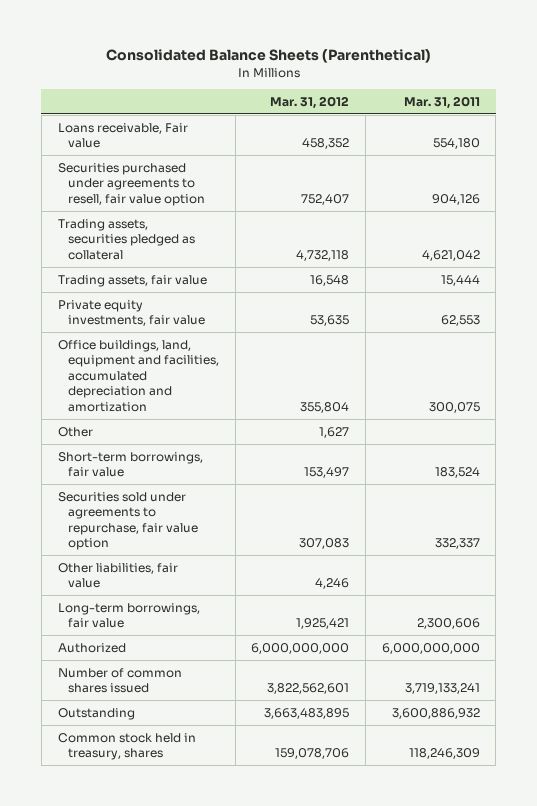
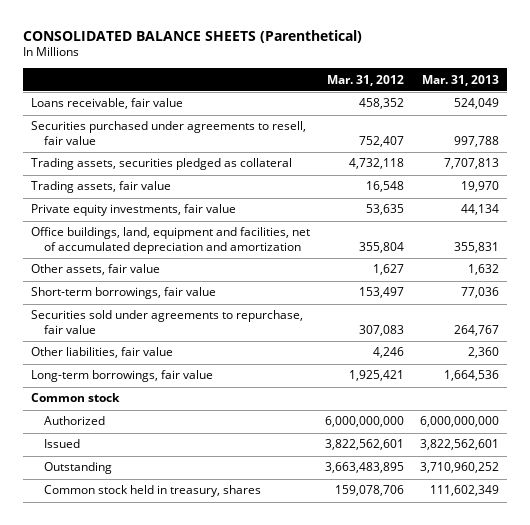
[105,49,431,64] Consolidated Balance Sheets (Parenthetical) -> [22,29,362,43] CONSOLIDATED BALANCE SHEETS (Parenthetical)
[403,95,480,109] Mar. 31, 2011 -> none
none -> [422,74,500,86] Mar. 31, 2013
[57,122,188,149] Loans receivable, Fair value -> [30,98,183,110] Loans receivable, fair value
[57,162,206,206] Securities purchased under agreements to resell, fair value option -> [30,121,306,146] Securities purchased under agreements to resell, fair value
[57,339,220,412] Office buildings, land, equipment and facilities, accumulated depreciation and amortization -> [30,227,310,255] Office buildings, land, equipment and facilities, net of accumulated depreciation and amortization
[57,426,93,437] Other -> [30,264,160,276] Other assets, fair value
[57,491,199,551] Securities sold under agreements to repurchase, fair value option -> [30,310,303,335] Securities sold under agreements to repurchase, fair value
none -> [30,393,120,403] Common stock
[57,667,182,694] Number of common shares issued -> [43,439,80,449] Issued

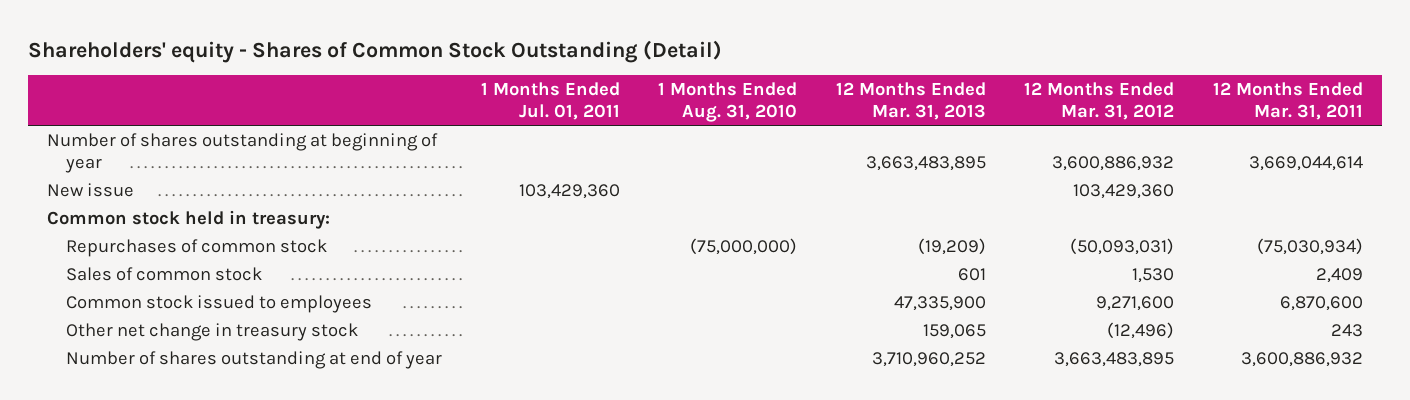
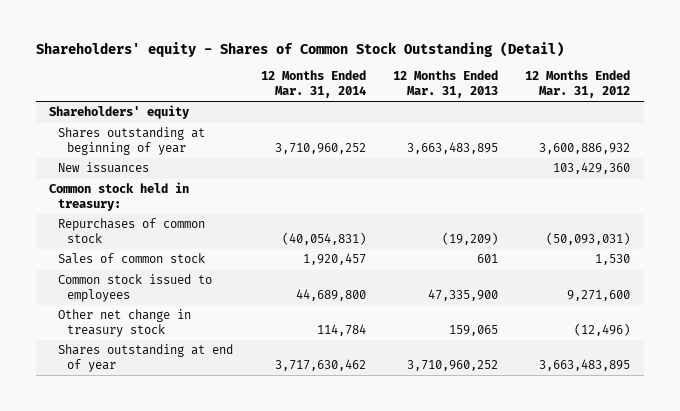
[480,82,620,121] 1 Months Ended Jul. 01, 2011 -> none
[658,82,798,123] 1 Months Ended Aug. 31, 2010 -> none
[1212,82,1363,121] 12 Months Ended Mar. 31, 2011 -> none
none -> [260,70,366,99] 12 Months Ended Mar. 31, 2014
none -> [49,105,191,120] Shareholders' equity
[47,133,439,173] Number of shares outstanding at beginning of year -> [58,127,206,156] Shares outstanding at beginning of year
[47,183,135,198] New issue -> [58,162,150,174] New issuances
[66,351,443,370] Number of shares outstanding at end of year -> [58,344,234,373] Shares outstanding at end of year

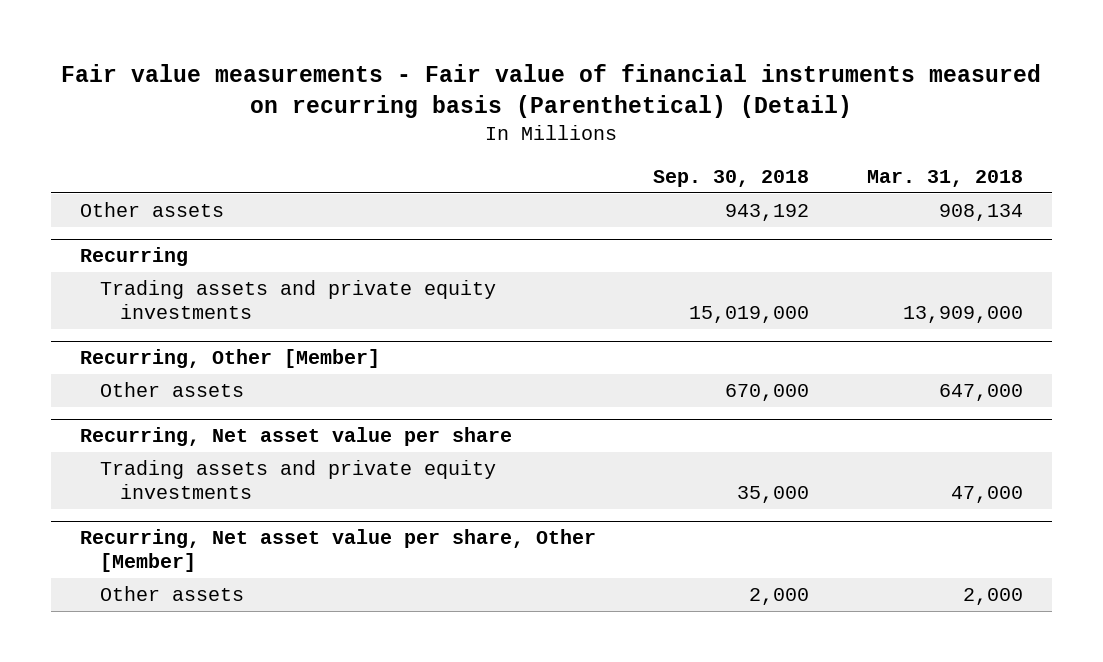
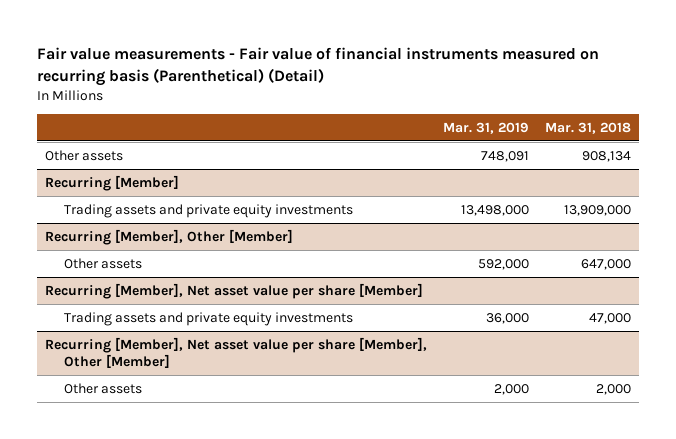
[653,169,810,187] Sep. 30, 2018 -> none
none -> [442,121,529,134] Mar. 31, 2019
[79,247,188,267] Recurring -> [45,174,180,191] Recurring [Member]
[79,349,380,369] Recurring, Other [Member] -> [45,228,294,245] Recurring [Member], Other [Member]
[79,427,512,447] Recurring, Net asset value per share -> [45,282,424,299] Recurring [Member], Net asset value per share [Member]
[79,529,596,573] Recurring, Net asset value per share, Other [Member] -> [45,336,428,368] Recurring [Member], Net asset value per share [Member], Other [Member]

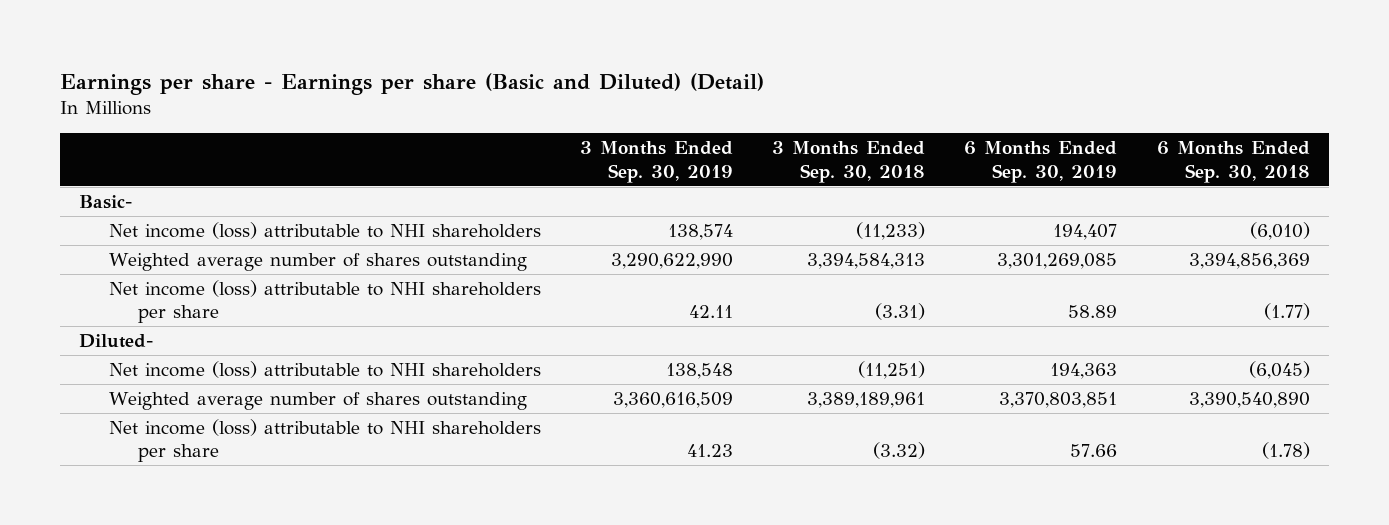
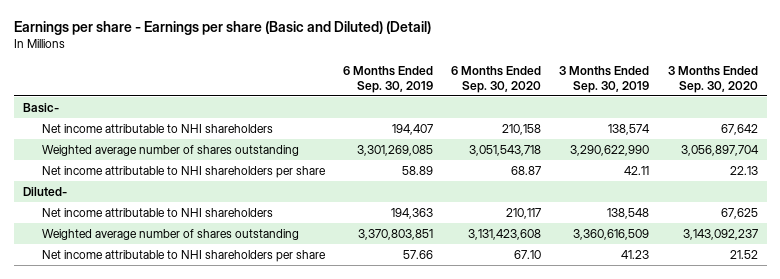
[772,141,926,183] 3 Months Ended Sep. 30, 2018 -> none
[1156,141,1310,183] 6 Months Ended Sep. 30, 2018 -> none
none -> [451,66,542,93] 6 Months Ended Sep. 30, 2020
none -> [667,66,758,93] 3 Months Ended Sep. 30, 2020
[108,222,541,240] Net income (loss) attributable to NHI shareholders -> [41,123,273,133] Net income attributable to NHI shareholders
[108,280,541,324] Net income (loss) attributable to NHI shareholders per share -> [41,165,326,178] Net income attributable to NHI shareholders per share
[108,361,541,379] Net income (loss) attributable to NHI shareholders -> [41,207,273,217] Net income attributable to NHI shareholders
[108,419,541,463] Net income (loss) attributable to NHI shareholders per share -> [41,249,326,262] Net income attributable to NHI shareholders per share

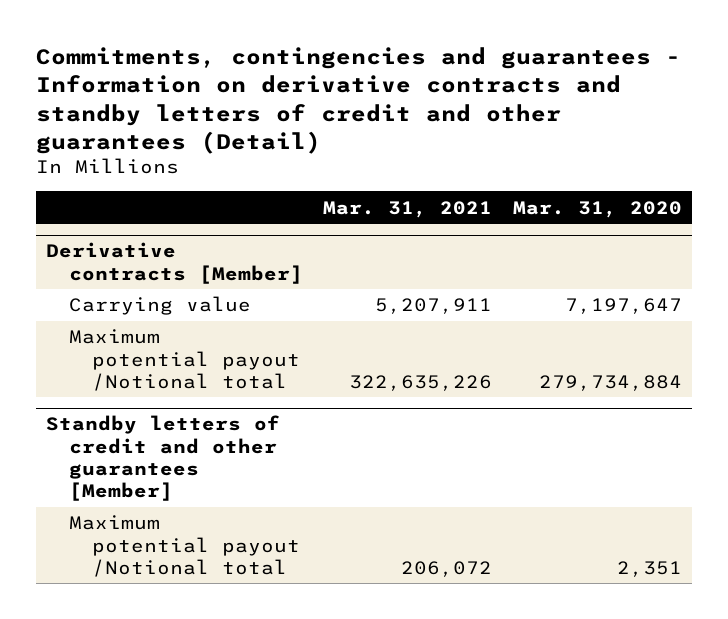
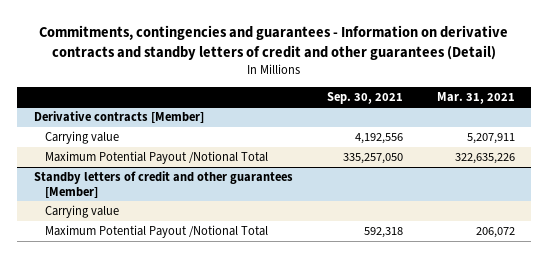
[512,200,682,218] Mar. 31, 2020 -> none
none -> [326,91,403,104] Sep. 30, 2021
[68,329,300,391] Maximum potential payout /Notional total -> [44,151,268,165] Maximum Potential Payout /Notional Total
none -> [44,205,119,219] Carrying value
[68,515,300,577] Maximum potential payout /Notional total -> [44,225,268,239] Maximum Potential Payout /Notional Total

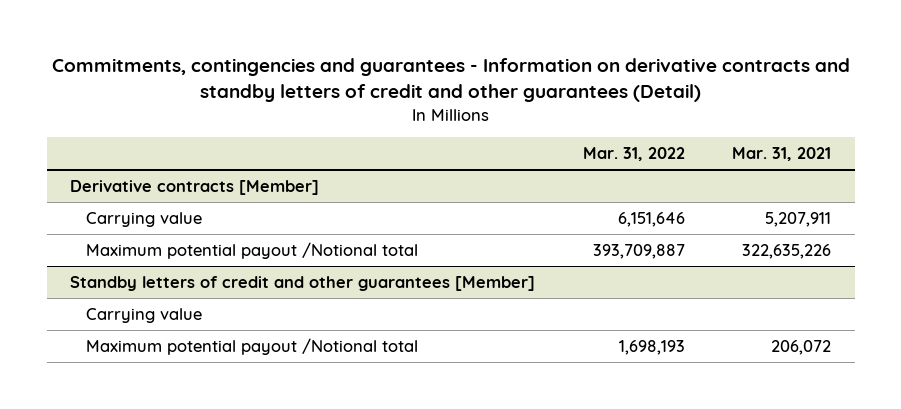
[326,91,403,104] Sep. 30, 2021 -> none
none -> [582,147,685,162] Mar. 31, 2022
[44,151,268,165] Maximum Potential Payout /Notional Total -> [86,241,419,259] Maximum potential payout /Notional total
[44,225,268,239] Maximum Potential Payout /Notional Total -> [86,337,419,355] Maximum potential payout /Notional total

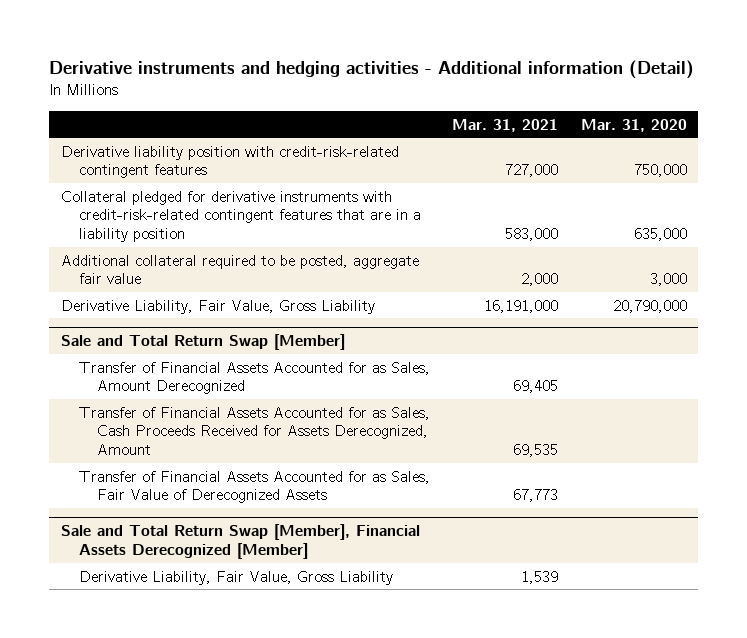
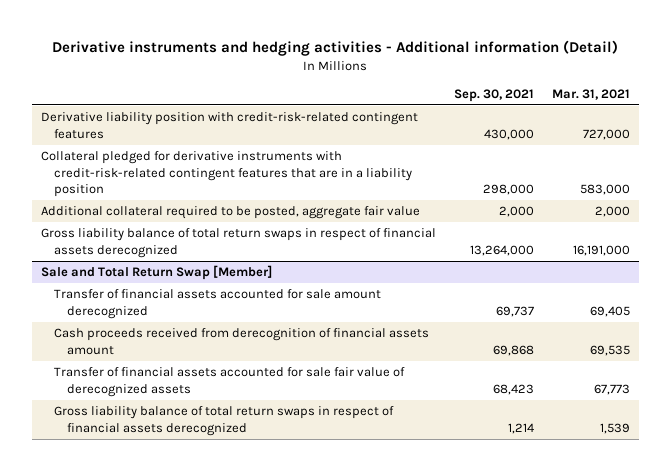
[580,118,687,132] Mar. 31, 2020 -> none
none -> [453,88,534,102] Sep. 30, 2021
[60,299,375,314] Derivative Liability, Fair Value, Gross Liability -> [41,228,437,258] Gross liability balance of total return swaps in respect of financial assets derecognized
[60,524,420,559] Sale and Total Return Swap [Member], Financial Assets Derecognized [Member] -> none
[78,361,430,395] Transfer of Financial Assets Accounted for as Sales, Amount Derecognized -> [54,289,382,319] Transfer of financial assets accounted for sale amount derecognized
[78,406,430,456] Transfer of Financial Assets Accounted for as Sales, Cash Proceeds Received for Assets Derecognized, Amount -> [54,328,430,355] Cash proceeds received from derecognition of financial assets amount
[78,470,430,504] Transfer of Financial Assets Accounted for as Sales, Fair Value of Derecognized Assets -> [54,367,406,397] Transfer of financial assets accounted for sale fair value of derecognized assets
[78,570,393,585] Derivative Liability, Fair Value, Gross Liability -> [54,406,395,436] Gross liability balance of total return swaps in respect of financial assets derecognized

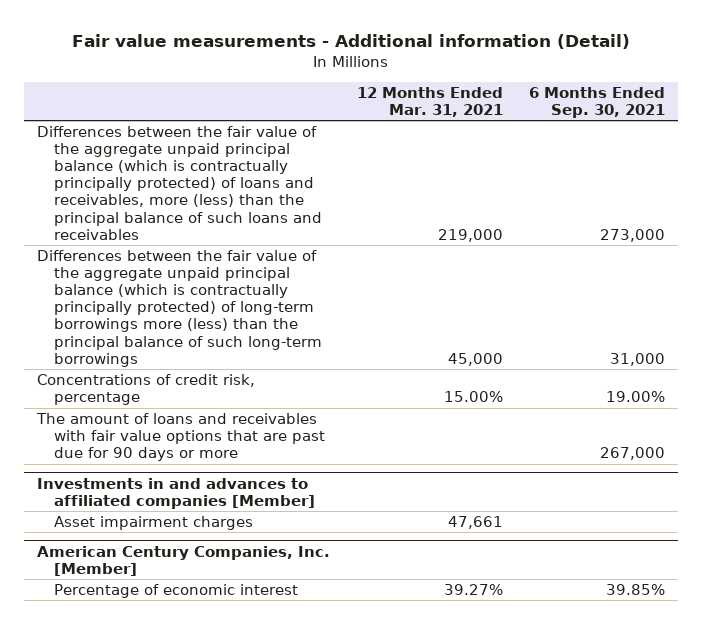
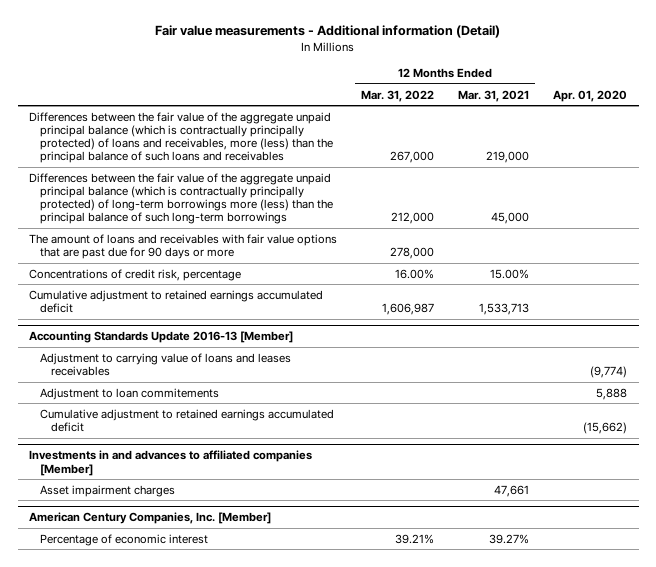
[529,86,666,118] 6 Months Ended Sep. 30, 2021 -> none
none -> [361,89,435,102] Mar. 31, 2022
none -> [552,89,627,102] Apr. 01, 2020
[37,374,256,406] Concentrations of credit risk, percentage -> [29,268,242,281] Concentrations of credit risk, percentage
none -> [29,289,324,313] Cumulative adjustment to retained earnings accumulated deficit
none -> [29,331,294,344] Accounting Standards Update 2016-13 [Member]
none -> [40,352,292,376] Adjustment to carrying value of loans and leases receivables
none -> [40,387,220,400] Adjustment to loan commitements
none -> [40,408,335,432] Cumulative adjustment to retained earnings accumulated deficit

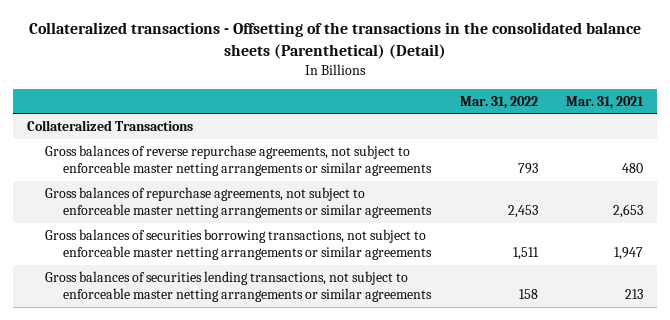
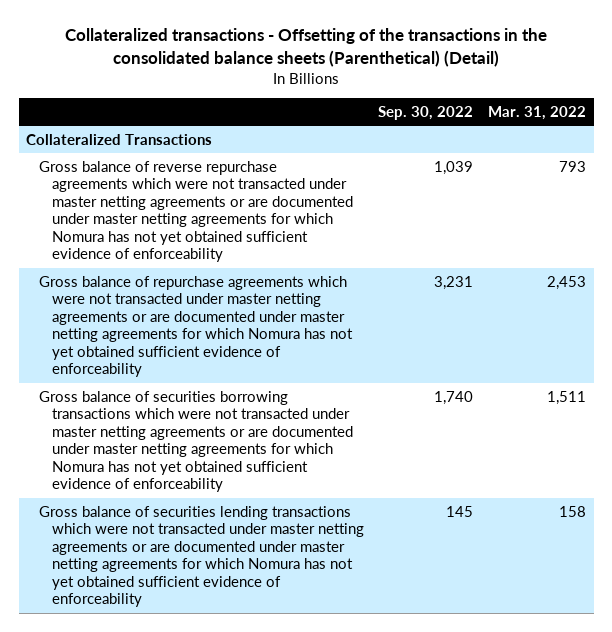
[565,95,644,109] Mar. 31, 2021 -> none
none -> [378,106,474,121] Sep. 30, 2022
[45,145,433,177] Gross balances of reverse repurchase agreements, not subject to enforceable master netting arrangements or similar agreements -> [38,160,353,263] Gross balance of reverse repurchase agreements which were not transacted under master netting agreements or are documented under master netting agreements for which Nomura has not yet obtained sufficient evidence of enforceability
[45,187,433,219] Gross balances of repurchase agreements, not subject to enforceable master netting arrangements or similar agreements -> [38,275,353,378] Gross balance of repurchase agreements which were not transacted under master netting agreements or are documented under master netting agreements for which Nomura has not yet obtained sufficient evidence of enforceability
[45,229,433,261] Gross balances of securities borrowing transactions, not subject to enforceable master netting arrangements or similar agreements -> [38,390,353,493] Gross balance of securities borrowing transactions which were not transacted under master netting agreements or are documented under master netting agreements for which Nomura has not yet obtained sufficient evidence of enforceability
[45,271,433,303] Gross balances of securities lending transactions, not subject to enforceable master netting arrangements or similar agreements -> [38,505,364,608] Gross balance of securities lending transactions which were not transacted under master netting agreements or are documented under master netting agreements for which Nomura has not yet obtained sufficient evidence of enforceability

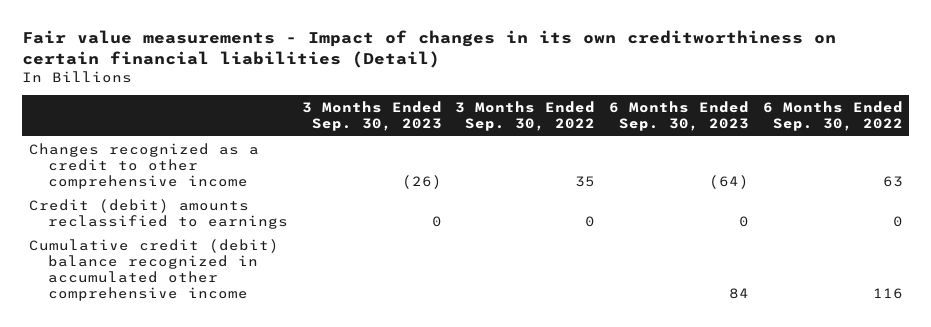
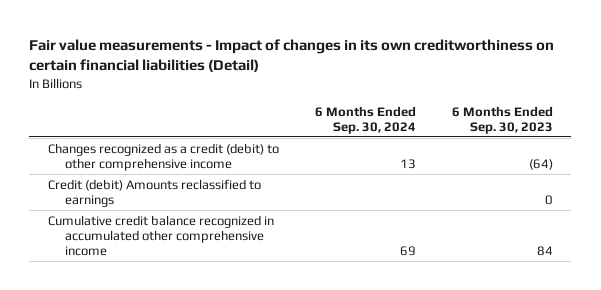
[301,101,442,132] 3 Months Ended Sep. 30, 2023 -> none
[455,101,596,132] 3 Months Ended Sep. 30, 2022 -> none
[762,101,903,132] 6 Months Ended Sep. 30, 2022 -> none
none -> [314,105,416,134] 6 Months Ended Sep. 30, 2024
[28,143,259,189] Changes recognized as a credit to other comprehensive income -> [47,142,279,171] Changes recognized as a credit (debit) to other comprehensive income
[28,199,288,229] Credit (debit) amounts reclassified to earnings -> [47,178,261,207] Credit (debit) Amounts reclassified to earnings
[28,239,279,301] Cumulative credit (debit) balance recognized in accumulated other comprehensive income -> [47,214,274,257] Cumulative credit balance recognized in accumulated other comprehensive income

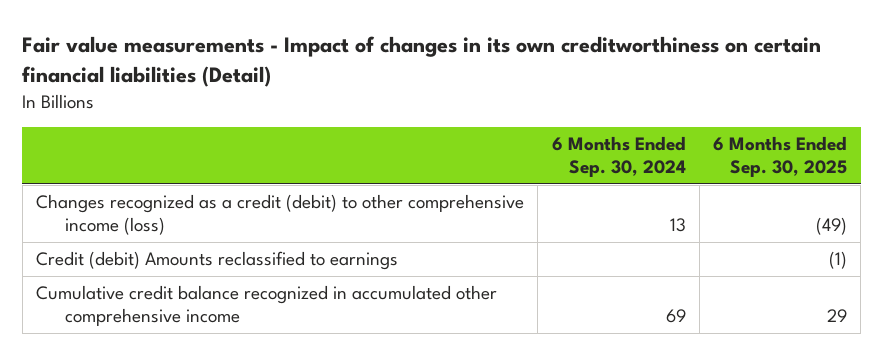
[452,105,554,134] 6 Months Ended Sep. 30, 2023 -> none
none -> [713,136,848,178] 6 Months Ended Sep. 30, 2025
[47,142,279,171] Changes recognized as a credit (debit) to other comprehensive income -> [36,194,525,236] Changes recognized as a credit (debit) to other comprehensive income (loss)

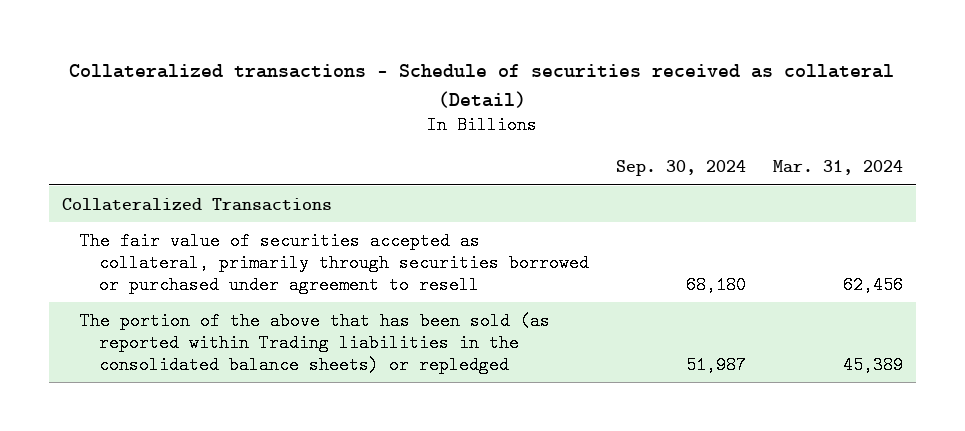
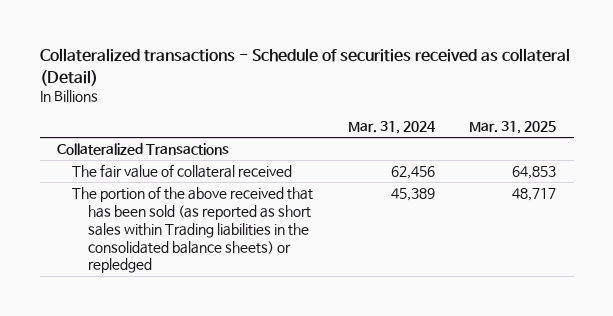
[615,160,746,177] Sep. 30, 2024 -> none
none -> [469,121,557,135] Mar. 31, 2025
[80,231,589,294] The fair value of securities accepted as collateral, primarily through securities borrowed or purchased under agreement to resell -> [72,164,293,179] The fair value of collateral received
[80,311,551,374] The portion of the above that has been sold (as reported within Trading liabilities in the consolidated balance sheets) or repledged -> [72,186,314,274] The portion of the above received that has been sold (as reported as short sales within Trading liabilities in the consolidated balance sheets) or repledged

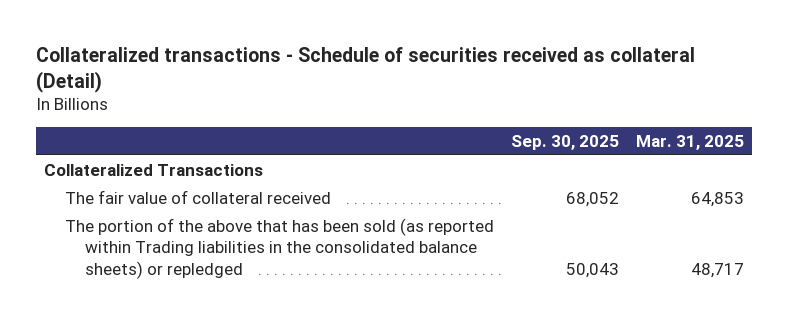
[347,121,436,135] Mar. 31, 2024 -> none
none -> [510,135,619,151] Sep. 30, 2025
[72,186,314,274] The portion of the above received that has been sold (as reported as short sales within Trading liabilities in the consolidated balance sheets) or repledged -> [64,217,494,280] The portion of the above that has been sold (as reported within Trading liabilities in the consolidated balance sheets) or repledged

